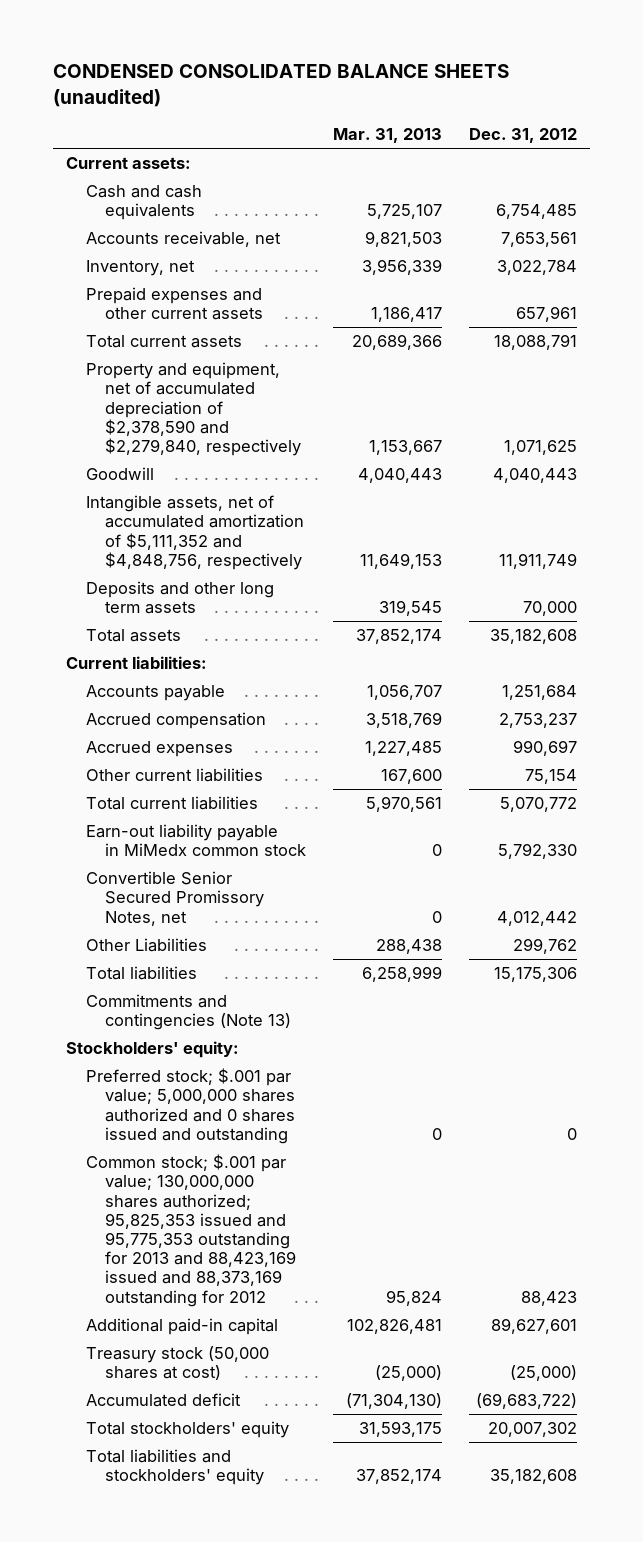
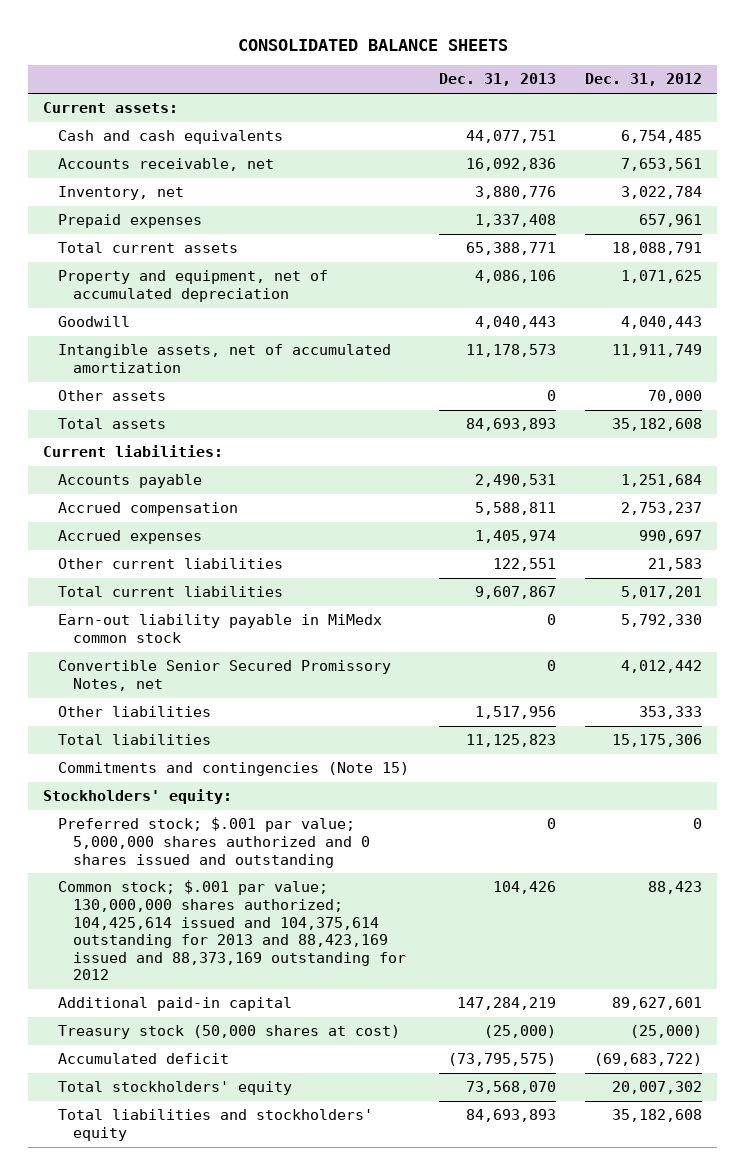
[52,64,509,107] CONDENSED CONSOLIDATED BALANCE SHEETS (unaudited) -> [237,38,508,51] CONSOLIDATED BALANCE SHEETS
[332,128,442,144] Mar. 31, 2013 -> none
none -> [438,73,556,87] Dec. 31, 2013
[85,287,263,321] Prepaid expenses and other current assets -> [58,214,203,229] Prepaid expenses
[85,362,301,456] Property and equipment, net of accumulated depreciation of $2,378,590 and $2,279,840, respectively -> [58,270,329,302] Property and equipment, net of accumulated depreciation
[85,495,304,570] Intangible assets, net of accumulated amortization of $5,111,352 and $4,848,756, respectively -> [58,344,392,373] Intangible assets, net of accumulated amortization
[85,581,274,615] Deposits and other long term assets -> [58,390,167,402] Other assets
[524,769,577,785] 75,154 -> [647,558,702,572] 21,583
[499,797,577,813] 5,070,772 -> [620,586,702,600] 5,017,201
[85,938,207,953] Other Liabilities -> [58,706,212,718] Other liabilities
[512,938,577,955] 299,762 -> [638,706,702,720] 353,333
[85,994,291,1031] Commitments and contingencies (Note 13) -> [58,762,410,777] Commitments and contingencies (Note 15)
[85,1154,296,1307] Common stock; $.001 par value; 130,000,000 shares authorized; 95,825,353 issued and 95,775,353 outstanding for 2013 and 88,423,169 issued and 88,373,169 outstanding for 2012 -> [58,880,406,981] Common stock; $.001 par value; 130,000,000 shares authorized; 104,425,614 issued and 104,375,614 outstanding for 2013 and 88,423,169 issued and 88,373,169 outstanding for 2012

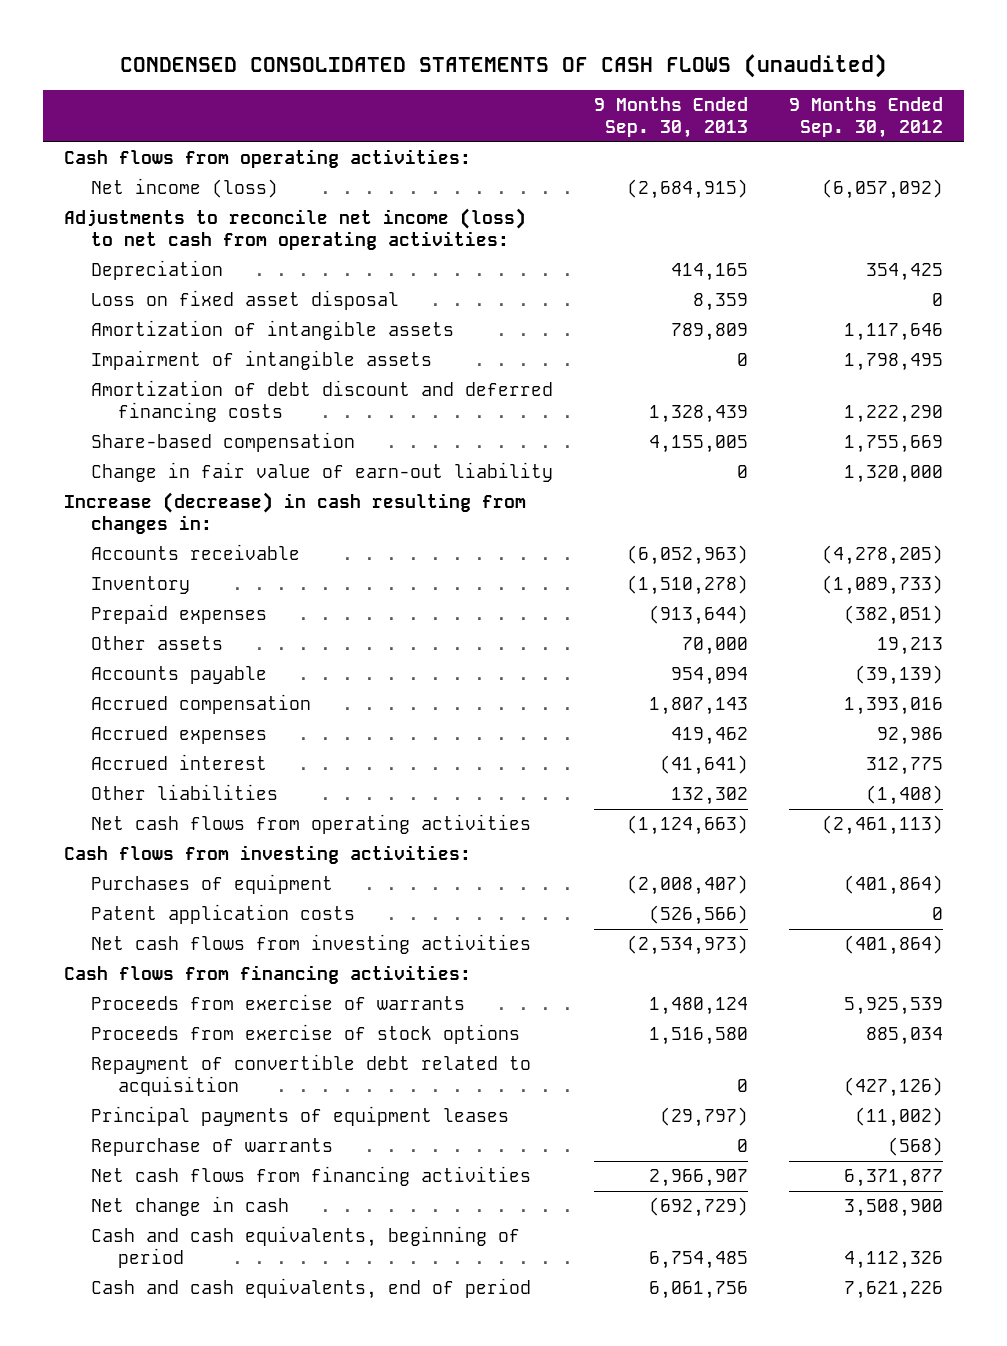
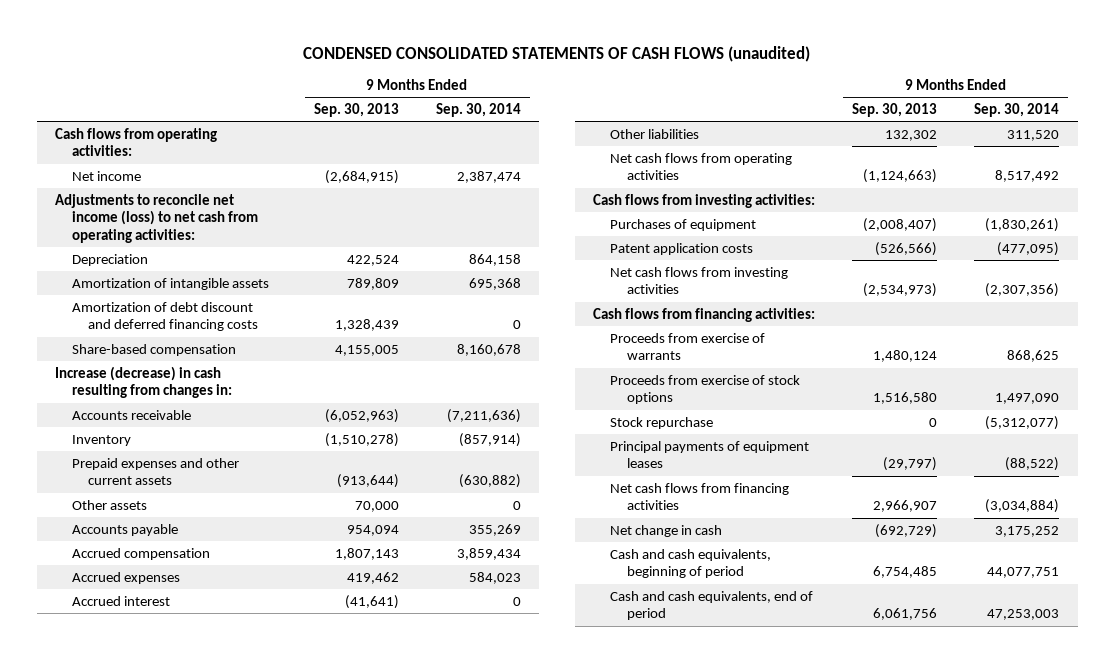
[789,97,944,139] 9 Months Ended Sep. 30, 2012 -> none
none -> [435,102,521,117] Sep. 30, 2014
[90,178,278,199] Net income (loss) -> [71,170,141,181] Net income
[90,290,399,311] Loss on fixed asset disposal -> none
[671,263,749,282] 414,165 -> [346,254,399,266] 422,524
[90,350,432,371] Impairment of intangible assets -> none
[90,462,553,483] Change in fair value of earn-out liability -> none
[90,604,267,625] Prepaid expenses -> [71,457,239,486] Prepaid expenses and other current assets
[90,1054,531,1097] Repayment of convertible debt related to acquisition -> none
none -> [610,416,714,429] Stock repurchase
[90,1138,333,1157] Repurchase of warrants -> none

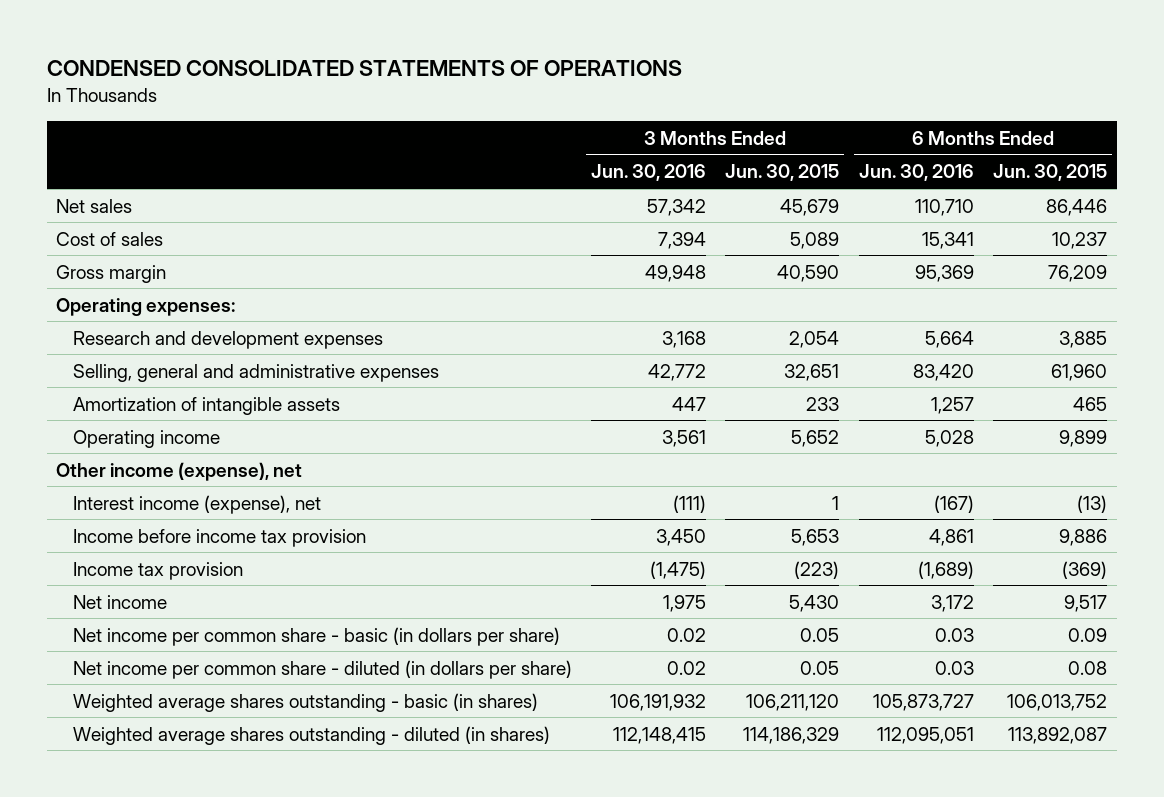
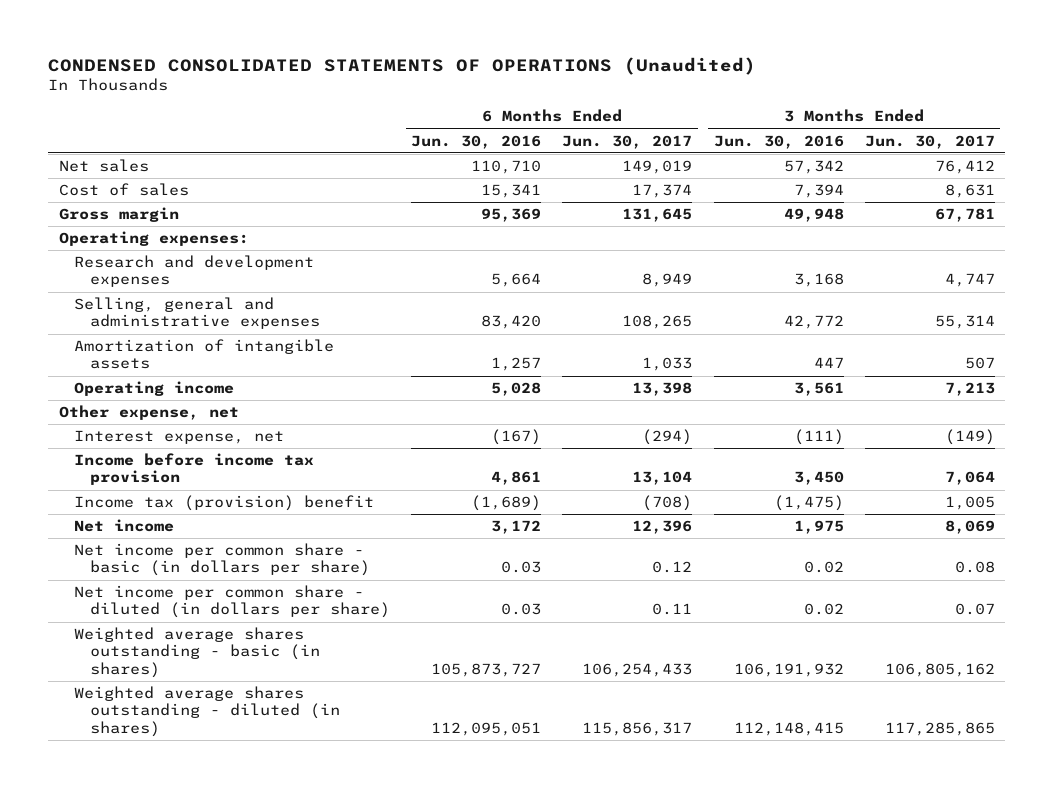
[46,60,682,77] CONDENSED CONSOLIDATED STATEMENTS OF OPERATIONS -> [48,56,757,75] CONDENSED CONSOLIDATED STATEMENTS OF OPERATIONS (Unaudited)
[725,164,840,182] Jun. 30, 2015 -> none
[993,164,1108,182] Jun. 30, 2015 -> none
none -> [562,134,693,149] Jun. 30, 2017
none -> [864,134,995,149] Jun. 30, 2017
[56,461,303,481] Other income (expense), net -> [58,405,239,421] Other expense, net
[72,494,321,514] Interest income (expense), net -> [74,430,285,445] Interest expense, net
[72,561,243,580] Income tax provision -> [74,495,375,512] Income tax (provision) benefit

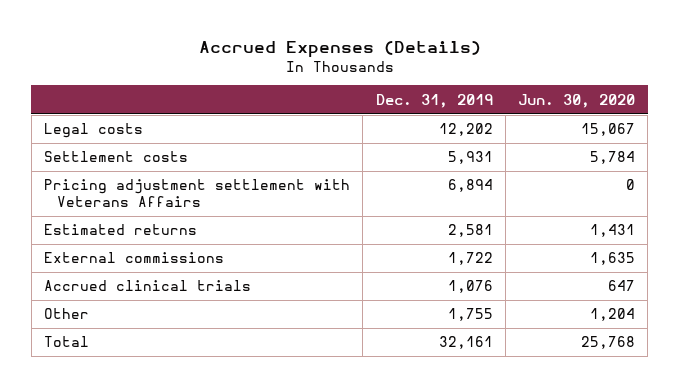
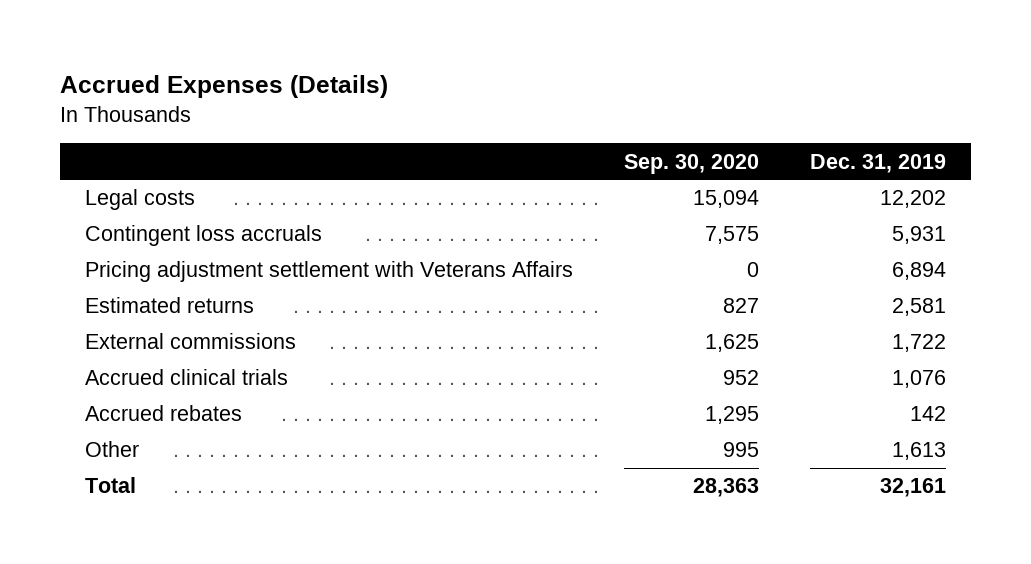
[518,93,636,108] Jun. 30, 2020 -> none
none -> [623,153,759,174] Sep. 30, 2020
[44,151,189,163] Settlement costs -> [85,225,323,247] Contingent loss accruals
none -> [85,405,243,422] Accrued rebates
[447,308,493,322] 1,755 -> [891,442,946,461] 1,613

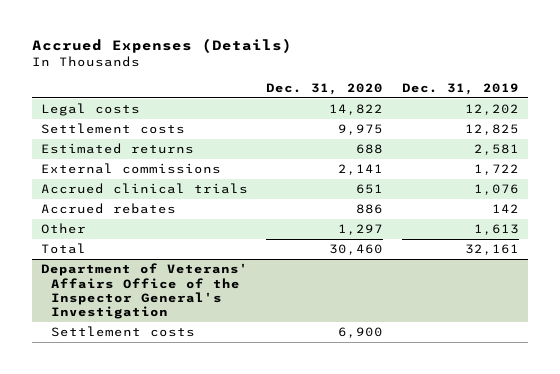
[623,153,759,174] Sep. 30, 2020 -> none
none -> [266,82,384,95] Dec. 31, 2020
[85,225,323,247] Contingent loss accruals -> none
[85,261,574,283] Pricing adjustment settlement with Veterans Affairs -> none
none -> [40,123,185,135] Settlement costs
none -> [40,263,248,320] Department of Veterans' Affairs Office of the Inspector General's Investigation
none -> [50,326,195,338] Settlement costs

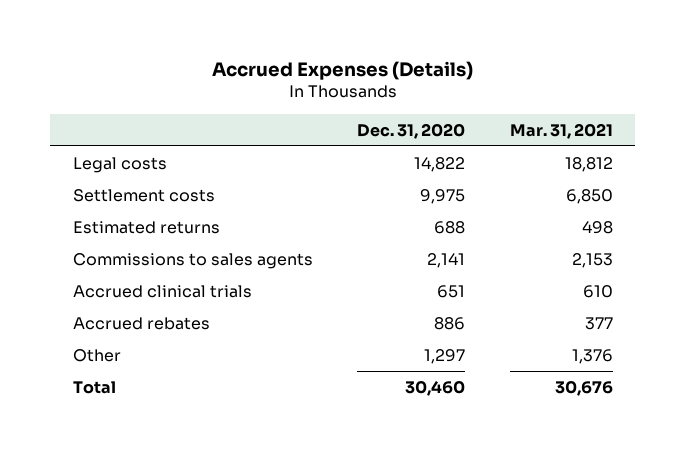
[401,82,519,95] Dec. 31, 2019 -> none
none -> [509,122,613,139] Mar. 31, 2021
[40,163,221,175] External commissions -> [72,252,313,269] Commissions to sales agents
[40,263,248,320] Department of Veterans' Affairs Office of the Inspector General's Investigation -> none
[50,326,195,338] Settlement costs -> none

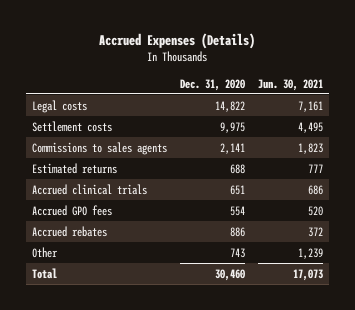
[509,122,613,139] Mar. 31, 2021 -> none
none -> [257,78,323,91] Jun. 30, 2021
[72,220,220,234] Estimated returns -> [31,162,117,174] Estimated returns
none -> [31,204,112,216] Accrued GPO fees
[424,348,466,364] 1,297 -> [229,247,245,258] 743

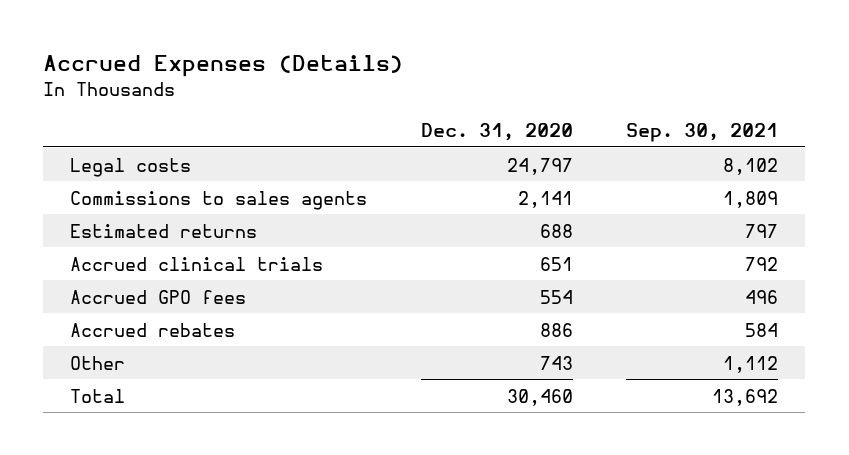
[257,78,323,91] Jun. 30, 2021 -> none
none -> [626,123,779,143] Sep. 30, 2021
[31,120,112,132] Settlement costs -> none
[214,100,245,112] 14,822 -> [506,157,573,175] 24,797

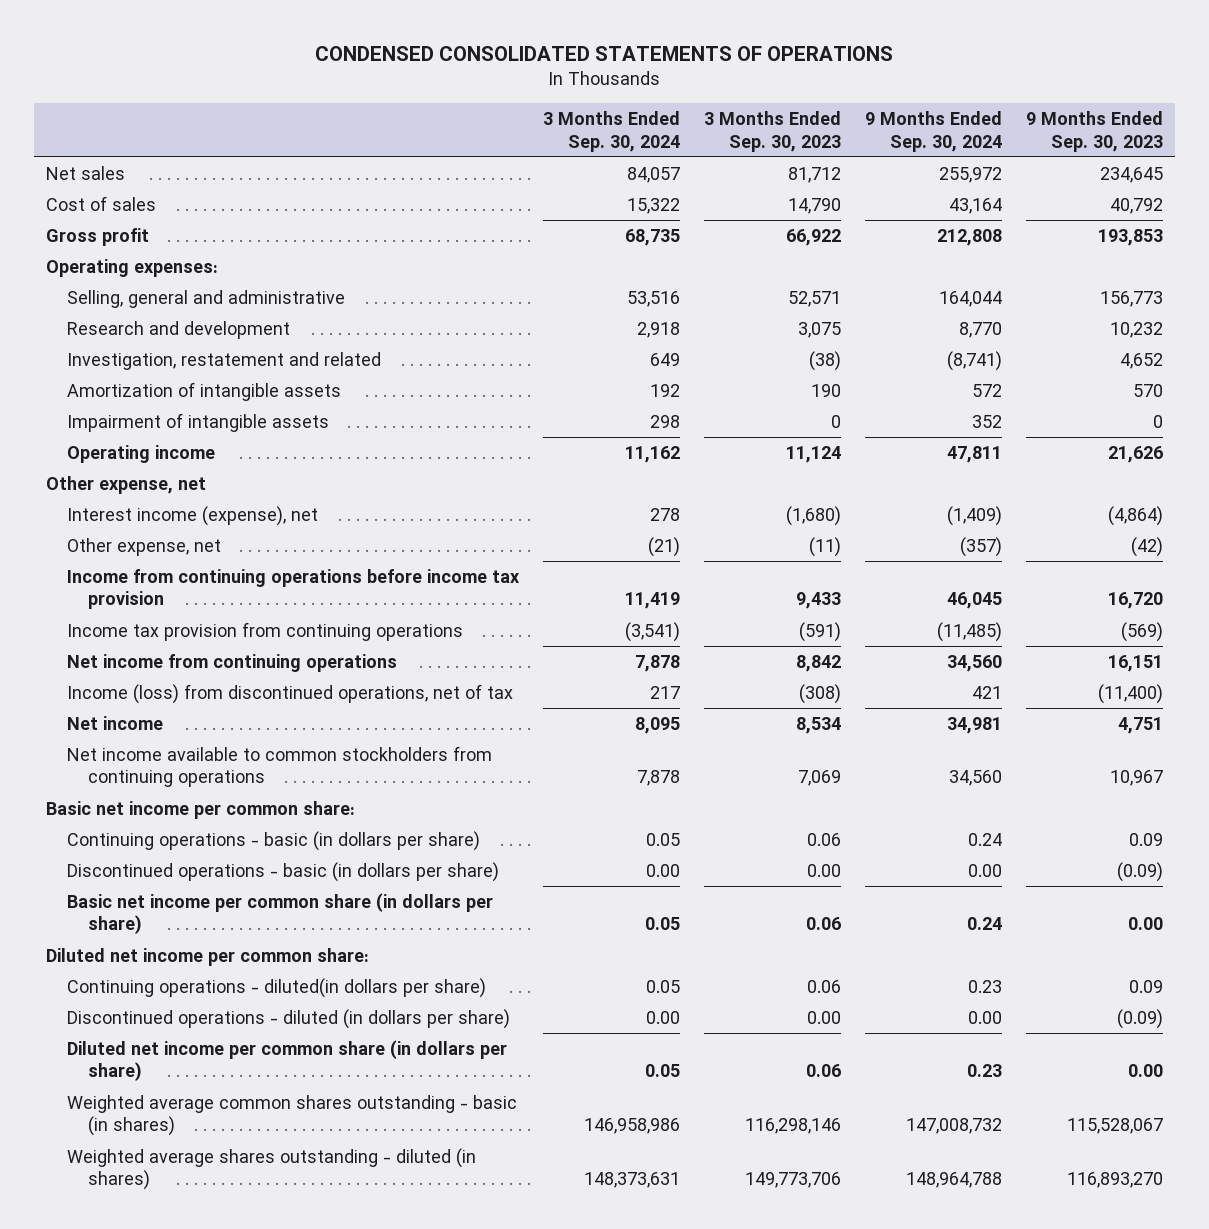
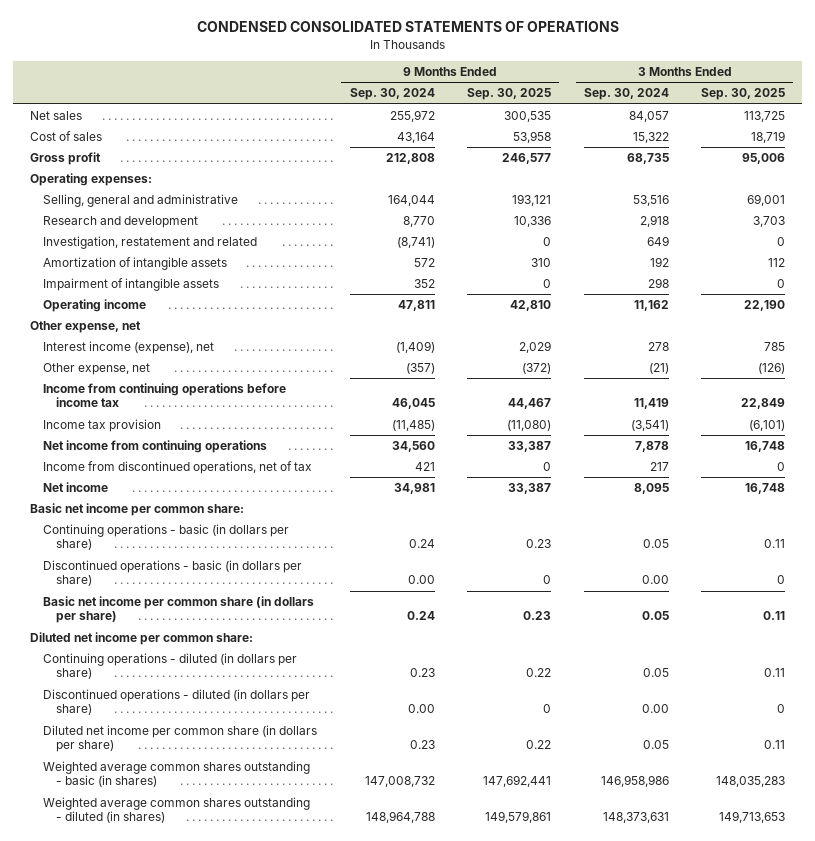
[703,111,841,152] 3 Months Ended Sep. 30, 2023 -> none
[1025,111,1163,152] 9 Months Ended Sep. 30, 2023 -> none
none -> [467,88,552,101] Sep. 30, 2025
none -> [701,88,786,101] Sep. 30, 2025
[66,568,520,610] Income from continuing operations before income tax provision -> [43,383,287,408] Income from continuing operations before income tax
[66,621,463,641] Income tax provision from continuing operations -> [43,419,162,433] Income tax provision
[66,683,513,704] Income (loss) from discontinued operations, net of tax -> [43,461,313,475] Income from discontinued operations, net of tax
[66,745,492,788] Net income available to common stockholders from continuing operations -> none
[66,977,486,998] Continuing operations - diluted(in dollars per share) -> [43,653,298,680] Continuing operations - diluted (in dollars per share)
[66,1147,476,1191] Weighted average shares outstanding - diluted (in shares) -> [43,797,311,824] Weighted average common shares outstanding - diluted (in shares)

